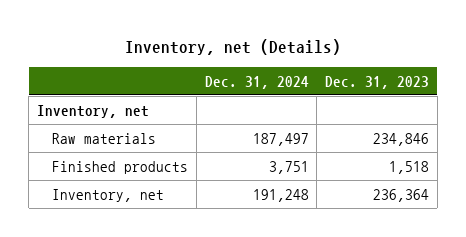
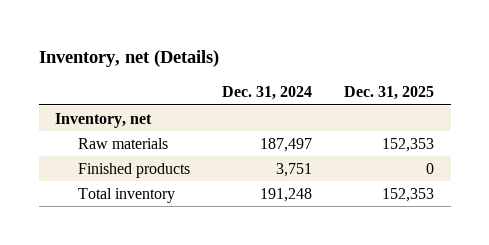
[325,75,430,89] Dec. 31, 2023 -> none
none -> [344,86,435,101] Dec. 31, 2025
[52,188,165,202] Inventory, net -> [77,187,175,203] Total inventory

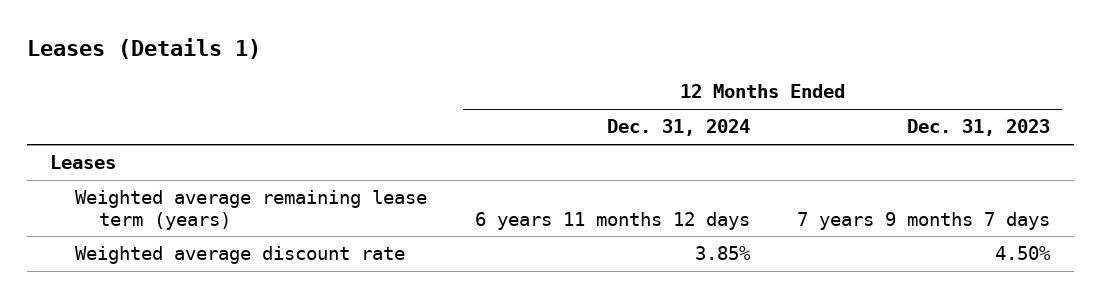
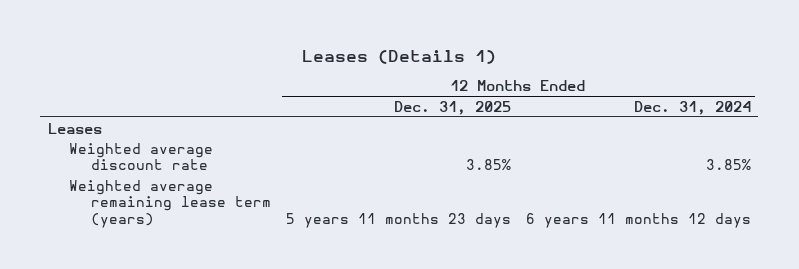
[907,119,1051,137] Dec. 31, 2023 -> none
none -> [393,100,511,115] Dec. 31, 2025
[74,190,427,230] Weighted average remaining lease term (years) -> [69,179,271,229] Weighted average remaining lease term (years)

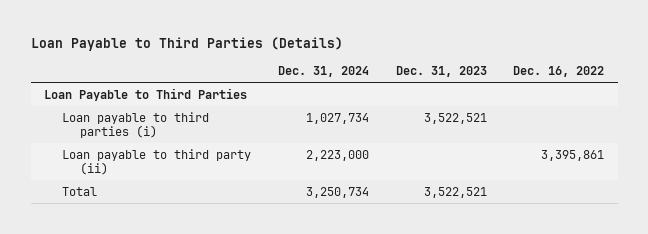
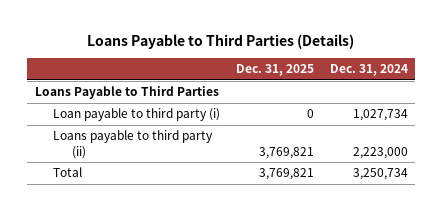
[30,37,343,52] Loan Payable to Third Parties (Details) -> [87,33,355,49] Loans Payable to Third Parties (Details)
[395,66,487,78] Dec. 31, 2023 -> none
[513,66,605,78] Dec. 16, 2022 -> none
none -> [236,64,315,77] Dec. 31, 2025
[43,87,247,101] Loan Payable to Third Parties -> [34,86,219,100] Loans Payable to Third Parties
[62,111,210,139] Loan payable to third parties (i) -> [53,108,221,122] Loan payable to third party (i)
[62,148,252,176] Loan payable to third party (ii) -> [53,130,214,159] Loans payable to third party (ii)

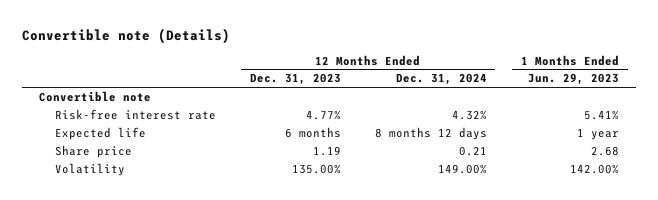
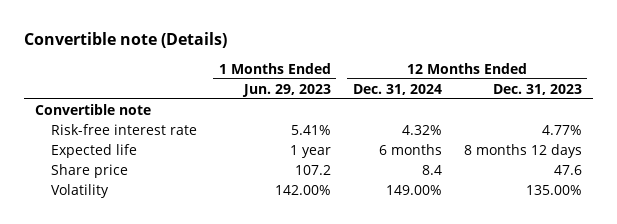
[284,127,341,139] 6 months -> [463,143,582,158] 8 months 12 days
[374,127,487,141] 8 months 12 days -> [378,143,442,155] 6 months
[312,146,341,157] 1.19 -> [553,164,582,175] 47.6
[458,146,487,157] 0.21 -> [421,164,442,175] 8.4
[590,146,619,157] 2.68 -> [294,164,331,175] 107.2

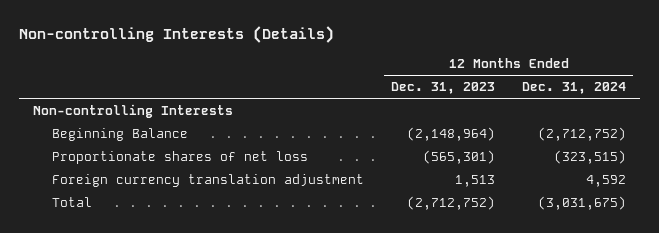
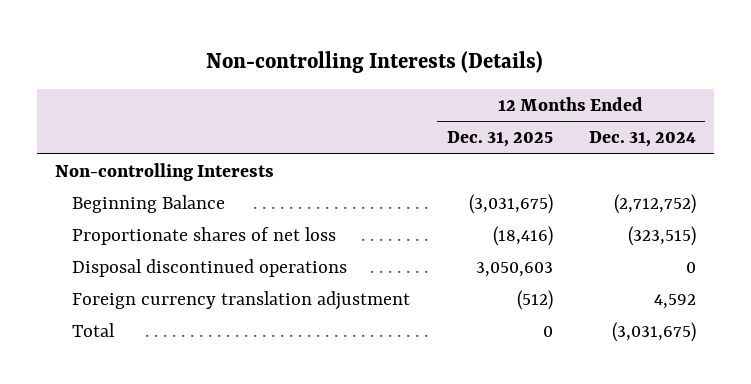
[390,82,495,95] Dec. 31, 2023 -> none
none -> [446,131,553,148] Dec. 31, 2025
none -> [72,258,348,277] Disposal discontinued operations

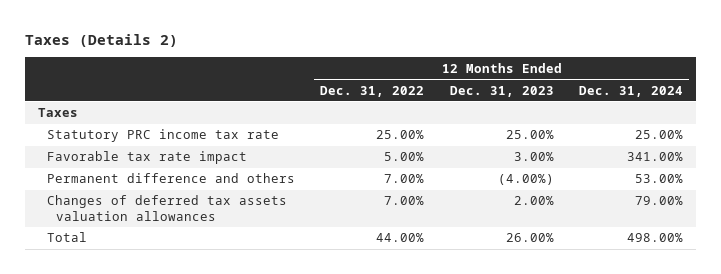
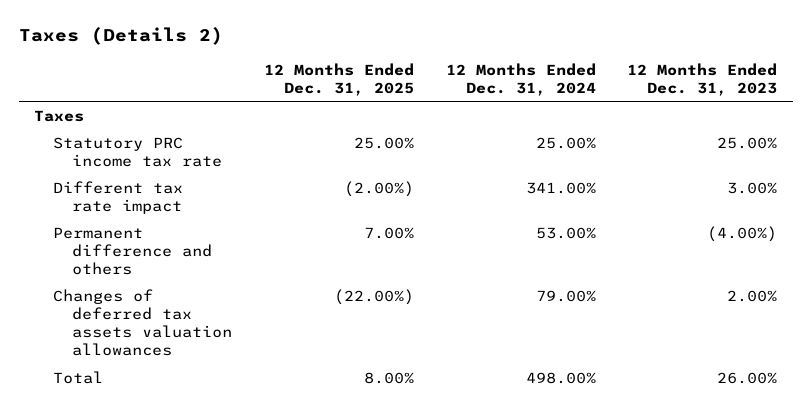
[320,85,425,97] Dec. 31, 2022 -> none
none -> [263,62,414,97] 12 Months Ended Dec. 31, 2025
[46,151,247,165] Favorable tax rate impact -> [53,180,184,214] Different tax rate impact

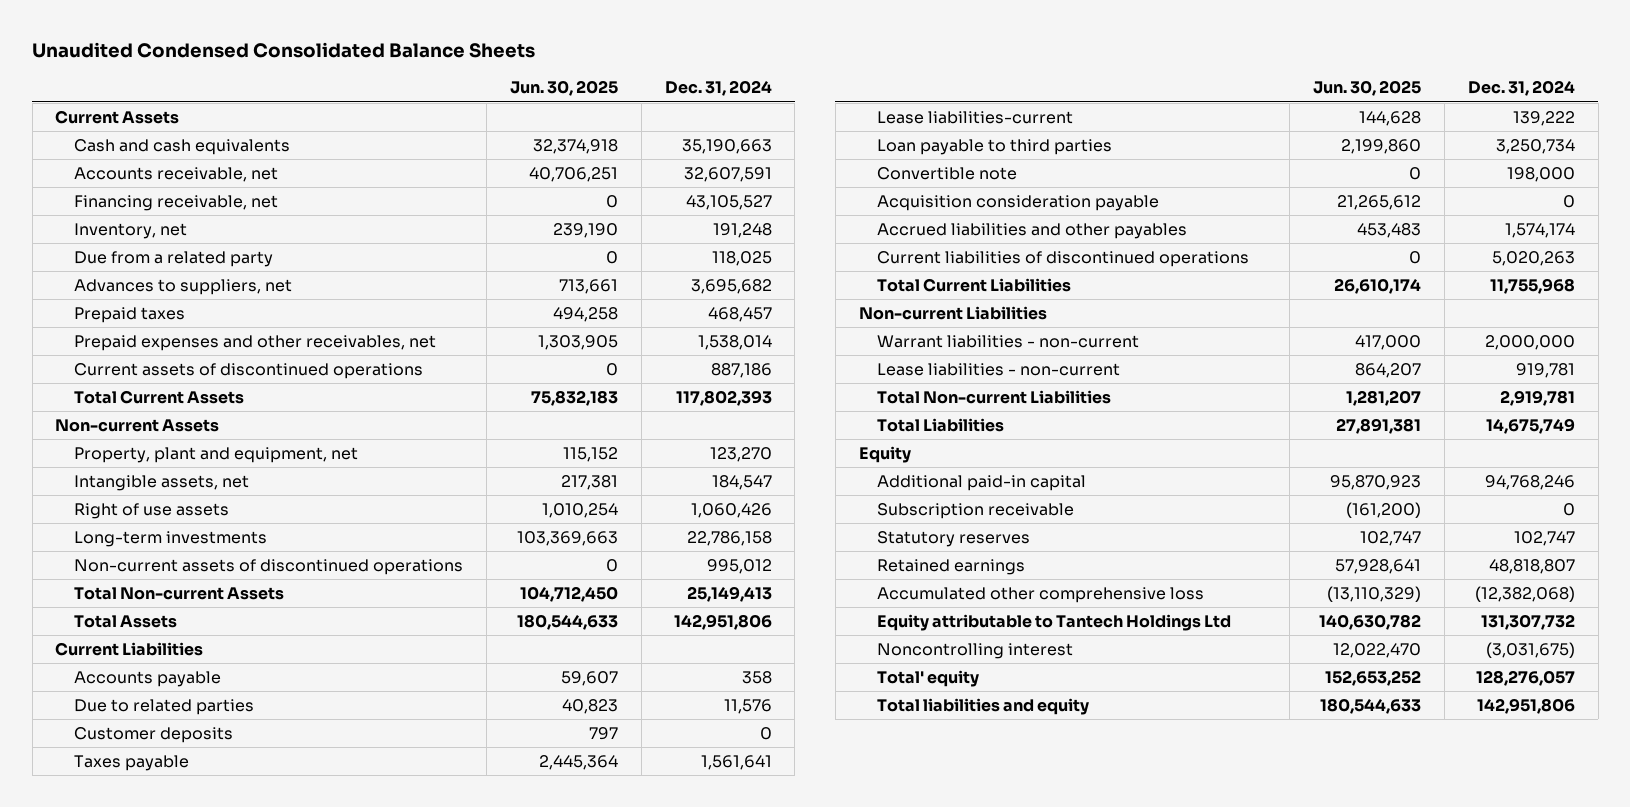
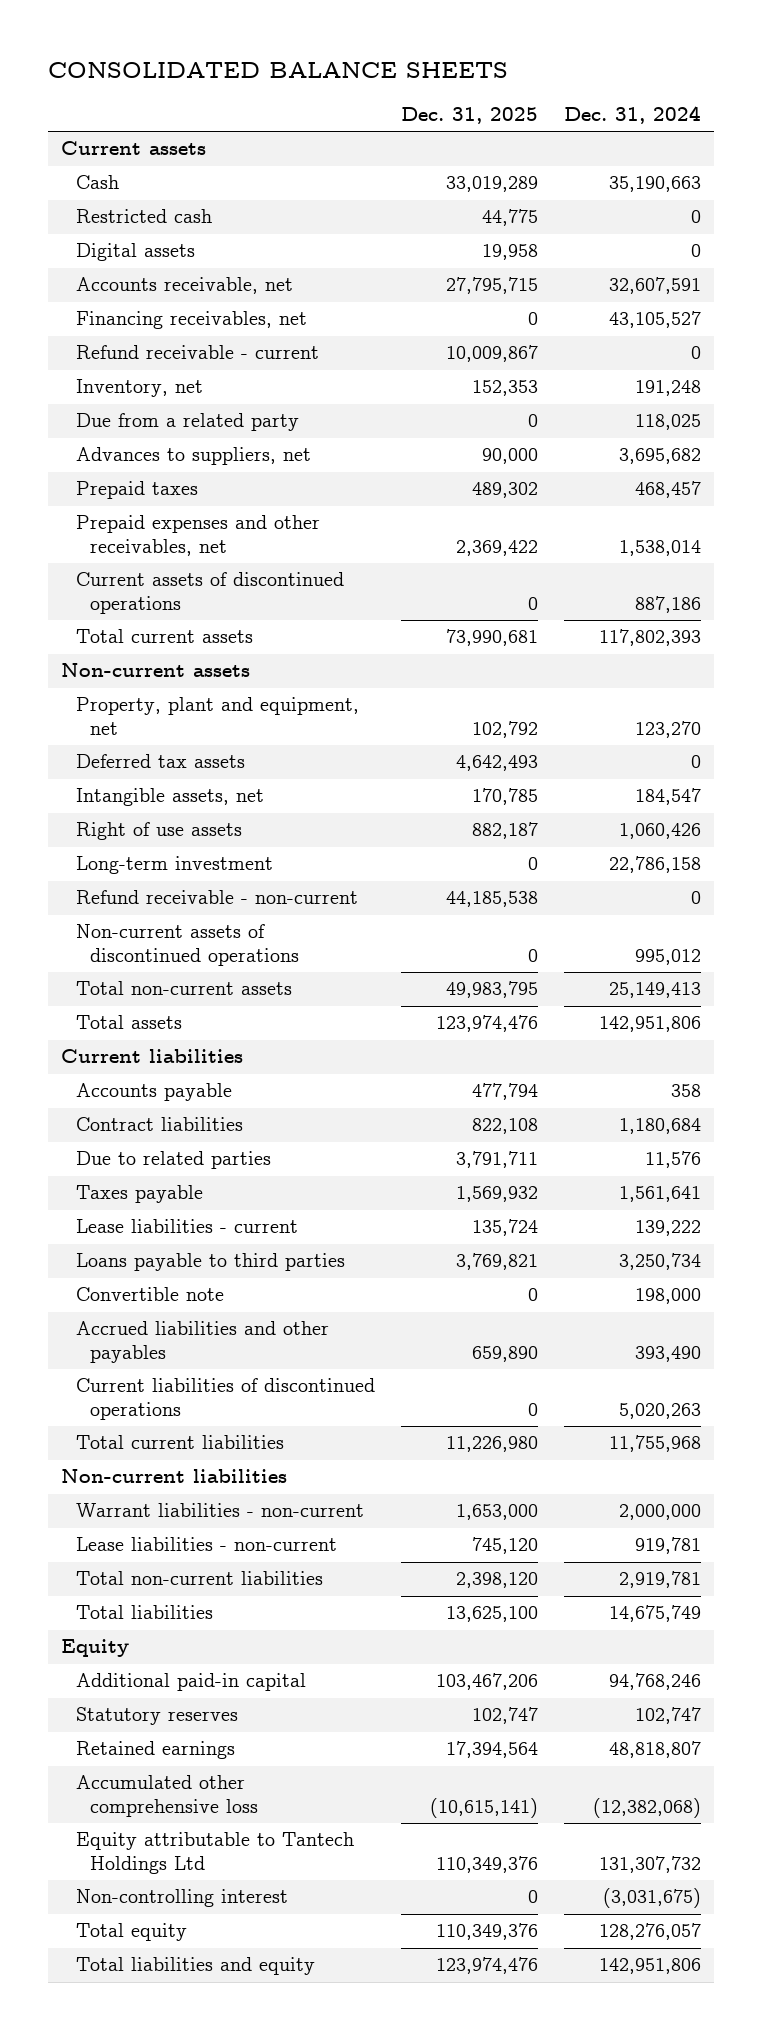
[32,42,536,59] Unaudited Condensed Consolidated Balance Sheets -> [47,62,508,79] CONSOLIDATED BALANCE SHEETS
[509,80,618,97] Jun. 30, 2025 -> none
none -> [400,106,538,124] Dec. 31, 2025
[55,110,180,125] Current Assets -> [60,141,206,156] Current assets
[74,139,291,156] Cash and cash equivalents -> [75,175,119,190] Cash
none -> [75,209,212,224] Restricted cash
none -> [75,243,195,262] Digital assets
[74,195,279,212] Financing receivable, net -> [75,311,307,330] Financing receivables, net
none -> [75,345,319,360] Refund receivable - current
[74,390,245,405] Total Current Assets -> [75,629,253,644] Total current assets
[55,419,220,433] Non-current Assets -> [60,663,250,678] Non-current assets
none -> [75,754,245,769] Deferred tax assets
[74,531,268,548] Long-term investments -> [75,856,273,875] Long-term investment
none -> [75,890,358,905] Refund receivable - non-current
[74,587,285,601] Total Non-current Assets -> [75,981,292,996] Total non-current assets
[74,615,178,629] Total Assets -> [75,1015,182,1030] Total assets
[55,642,204,657] Current Liabilities -> [60,1049,243,1064] Current liabilities
none -> [75,1117,243,1132] Contract liabilities
[74,727,234,744] Customer deposits -> none
[877,111,1074,125] Lease liabilities-current -> [75,1219,298,1234] Lease liabilities - current
[877,139,1113,156] Loan payable to third parties -> [75,1253,345,1272] Loans payable to third parties
[877,195,1160,212] Acquisition consideration payable -> none
[1504,223,1575,239] 1,574,174 -> [634,1345,701,1362] 393,490
[877,278,1072,293] Total Current Liabilities -> [75,1435,284,1450] Total current liabilities
[858,306,1047,321] Non-current Liabilities -> [60,1469,287,1484] Non-current liabilities
[877,390,1112,405] Total Non-current Liabilities -> [75,1571,323,1586] Total non-current liabilities
[877,418,1005,433] Total Liabilities -> [75,1605,213,1620] Total liabilities
[877,503,1075,520] Subscription receivable -> none
[877,643,1074,660] Noncontrolling interest -> [75,1889,288,1908] Non-controlling interest
[877,670,980,688] Total' equity -> [75,1923,187,1942] Total equity

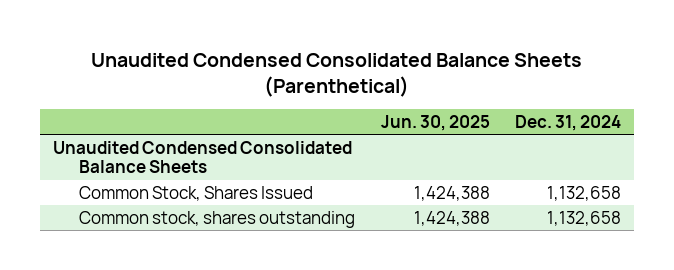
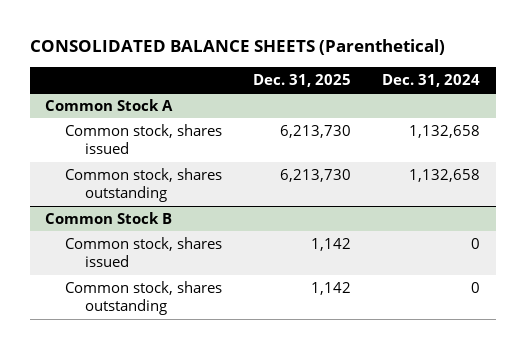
[91,52,583,97] Unaudited Condensed Consolidated Balance Sheets (Parenthetical) -> [29,39,445,56] CONSOLIDATED BALANCE SHEETS (Parenthetical)
[380,114,490,131] Jun. 30, 2025 -> none
none -> [253,73,352,87] Dec. 31, 2025
[53,140,353,174] Unaudited Condensed Consolidated Balance Sheets -> none
none -> [45,98,174,111] Common Stock A
[79,185,314,201] Common Stock, Shares Issued -> [65,123,223,155] Common stock, shares issued
none -> [45,211,173,224] Common Stock B
none -> [65,236,223,268] Common stock, shares issued
none -> [65,280,223,316] Common stock, shares outstanding

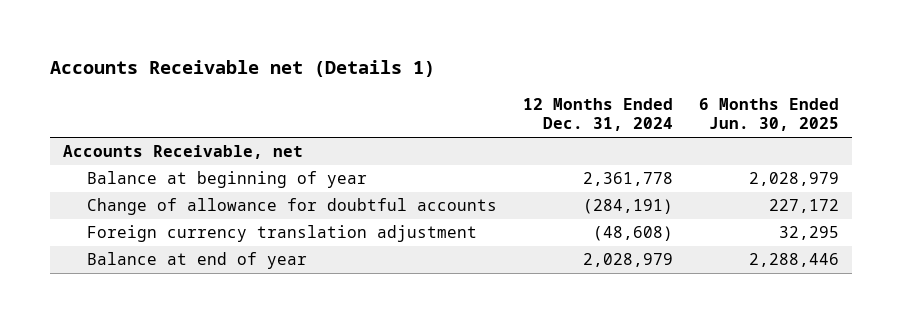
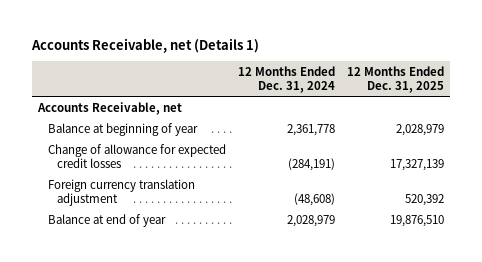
[49,60,435,78] Accounts Receivable net (Details 1) -> [30,37,259,53] Accounts Receivable, net (Details 1)
[699,97,840,132] 6 Months Ended Jun. 30, 2025 -> none
none -> [346,65,444,93] 12 Months Ended Dec. 31, 2025
[87,198,498,216] Change of allowance for doubtful accounts -> [47,143,226,168] Change of allowance for expected credit losses

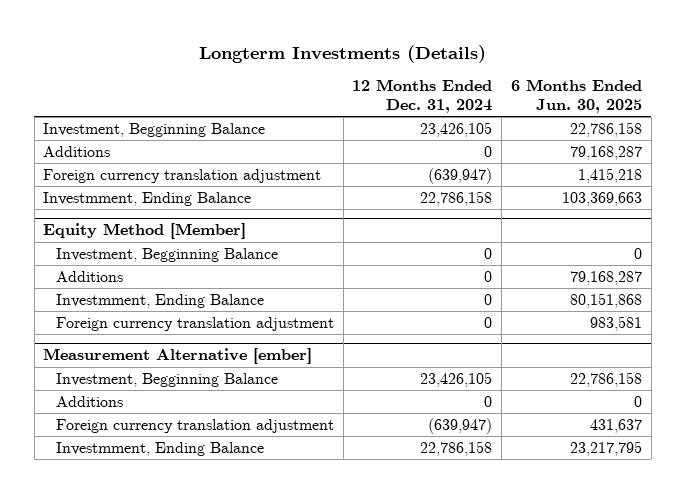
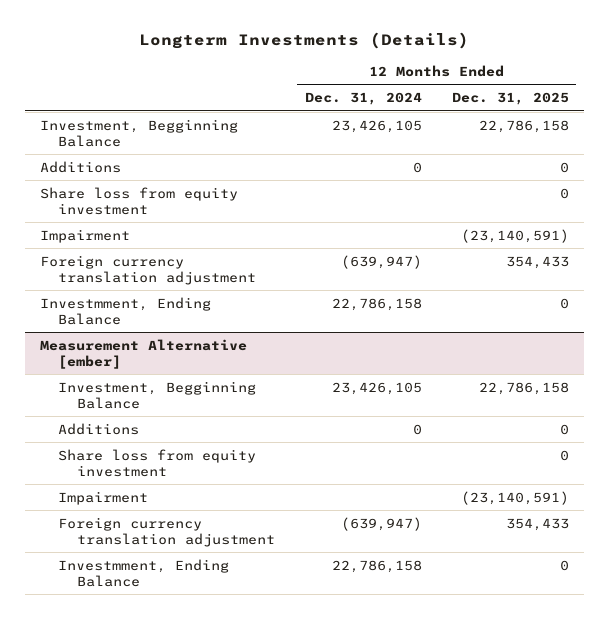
[511,79,643,114] 6 Months Ended Jun. 30, 2025 -> none
none -> [451,92,569,106] Dec. 31, 2025
none -> [40,186,239,215] Share loss from equity investment
none -> [40,228,131,243] Impairment
[43,223,247,240] Equity Method [Member] -> none
[55,248,278,263] Investment, Begginning Balance -> none
[55,271,123,283] Additions -> none
[55,294,264,309] Investmment, Ending Balance -> none
[55,317,334,332] Foreign currency translation adjustment -> none
none -> [58,448,257,477] Share loss from equity investment
none -> [58,490,149,505] Impairment

